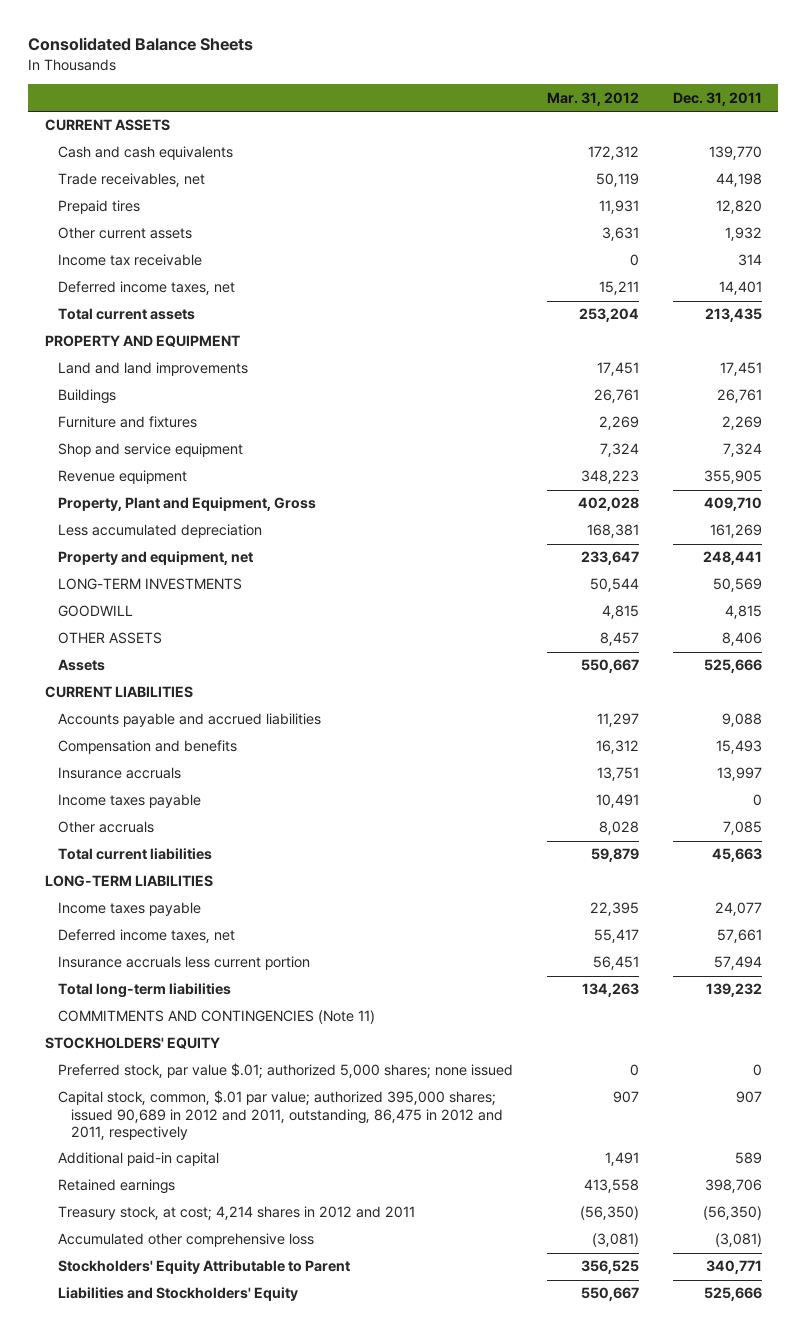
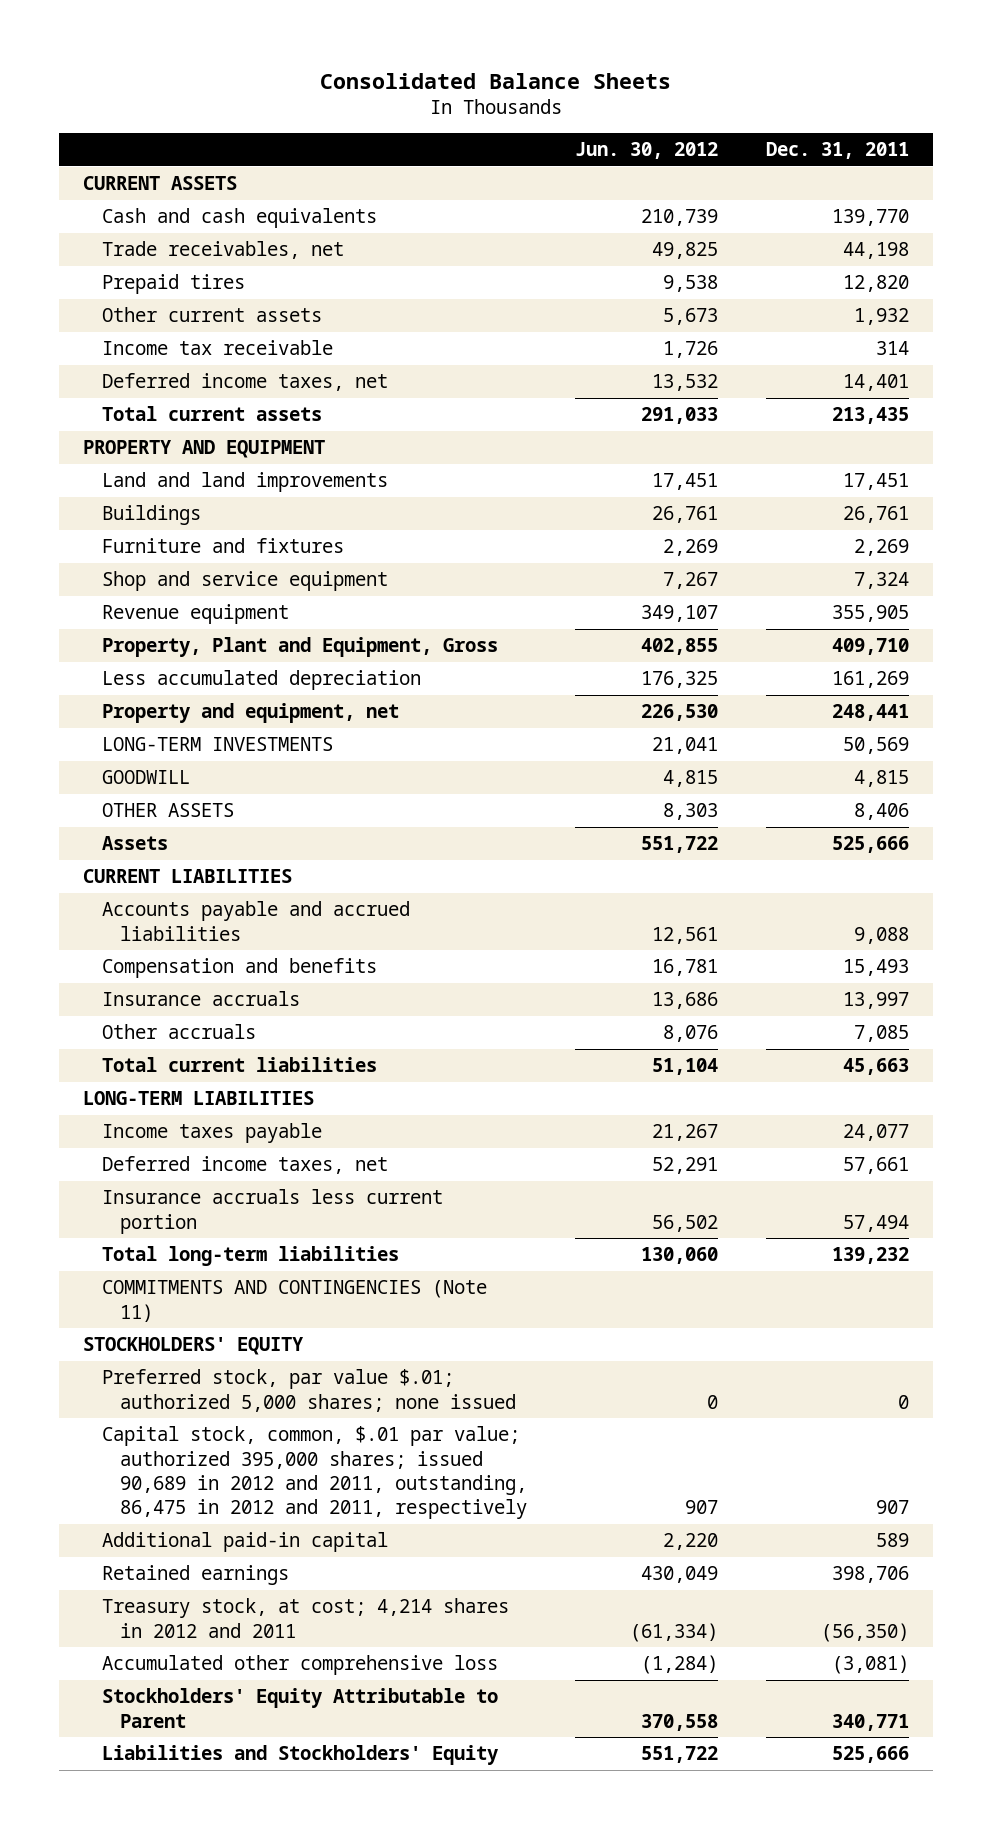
[546,91,639,106] Mar. 31, 2012 -> none
none -> [575,142,719,160] Jun. 30, 2012
[57,794,201,809] Income taxes payable -> none

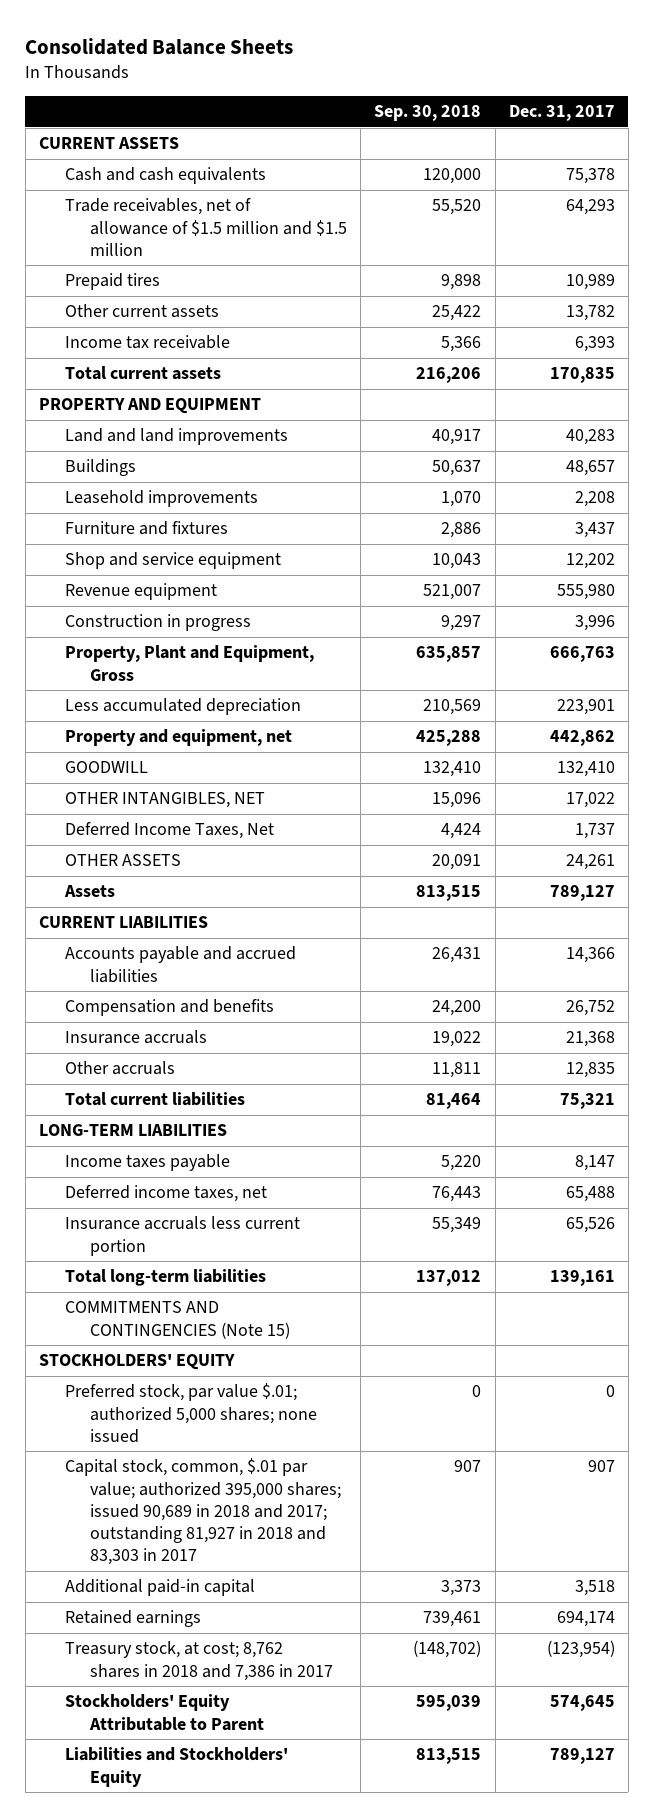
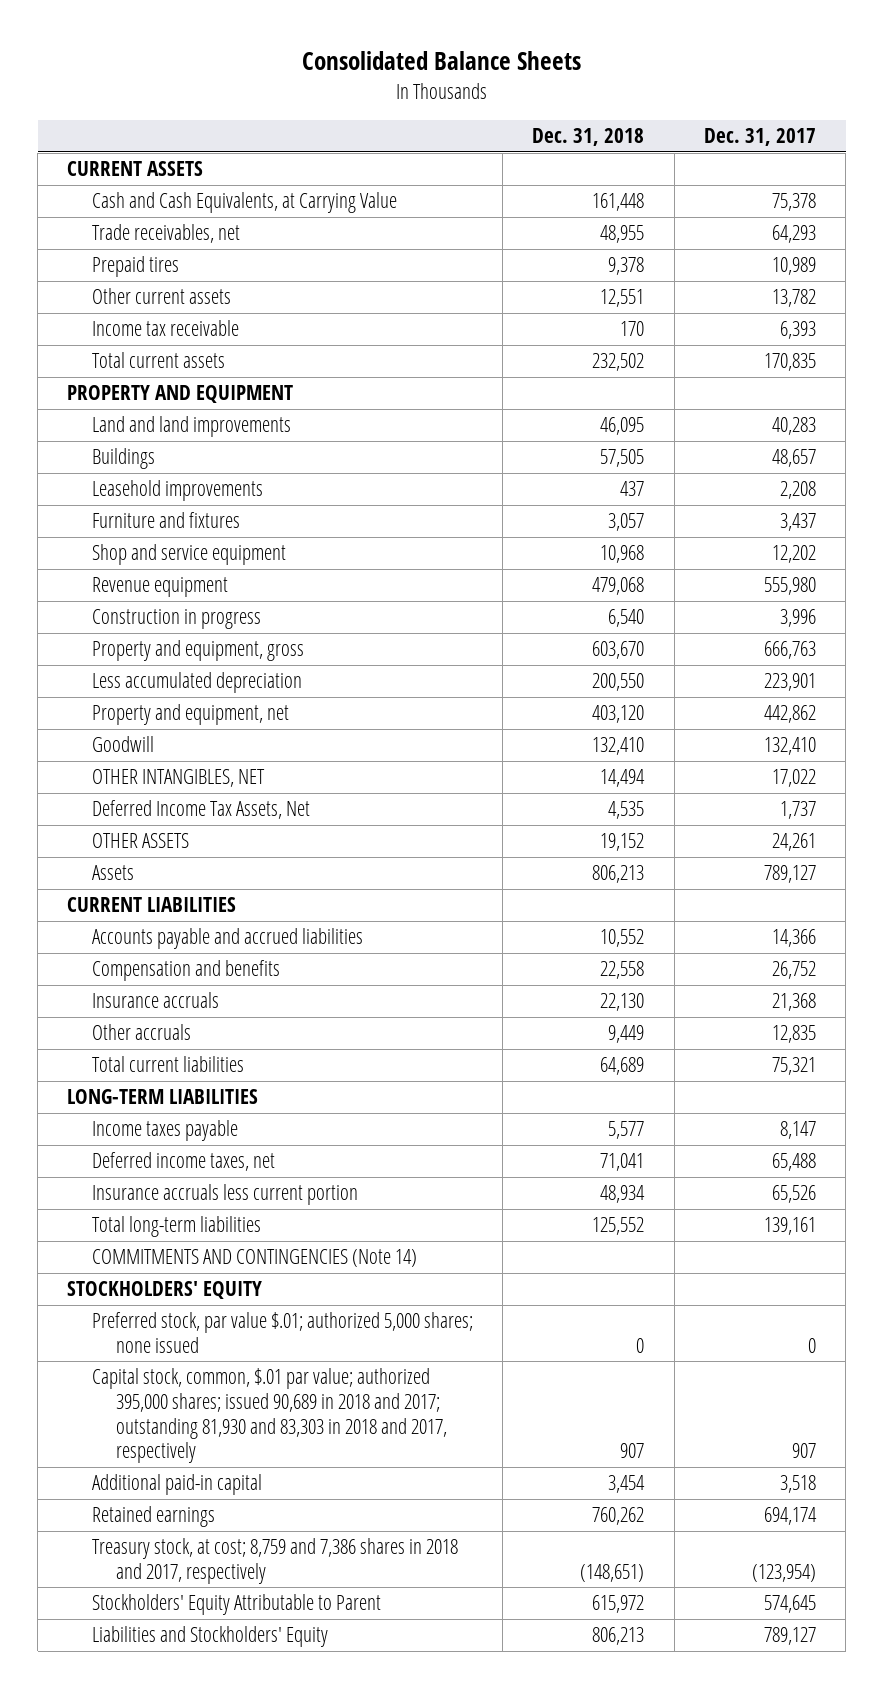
[374,105,482,122] Sep. 30, 2018 -> none
none -> [532,128,645,147] Dec. 31, 2018
[64,167,266,185] Cash and cash equivalents -> [91,192,397,214] Cash and Cash Equivalents, at Carrying Value
[64,198,348,256] Trade receivables, net of allowance of $1.5 million and $1.5 million -> [91,224,240,244] Trade receivables, net
[64,645,314,681] Property, Plant and Equipment, Gross -> [91,640,304,662] Property and equipment, gross
[64,761,148,774] GOODWILL -> [91,736,154,753] Goodwill
[64,822,274,840] Deferred Income Taxes, Net -> [91,800,310,820] Deferred Income Tax Assets, Net
[64,1301,291,1339] COMMITMENTS AND CONTINGENCIES (Note 15) -> [91,1249,417,1268] COMMITMENTS AND CONTINGENCIES (Note 14)
[64,1458,342,1566] Capital stock, common, $.01 par value; authorized 395,000 shares; issued 90,689 in 2018 and 2017; outstanding 81,927 in 2018 and 83,303 in 2017 -> [91,1368,448,1464] Capital stock, common, $.01 par value; authorized 395,000 shares; issued 90,689 in 2018 and 2017; outstanding 81,930 and 83,303 in 2018 and 2017, respectively
[64,1641,334,1681] Treasury stock, at cost; 8,762 shares in 2018 and 7,386 in 2017 -> [91,1538,458,1584] Treasury stock, at cost; 8,759 and 7,386 shares in 2018 and 2017, respectively

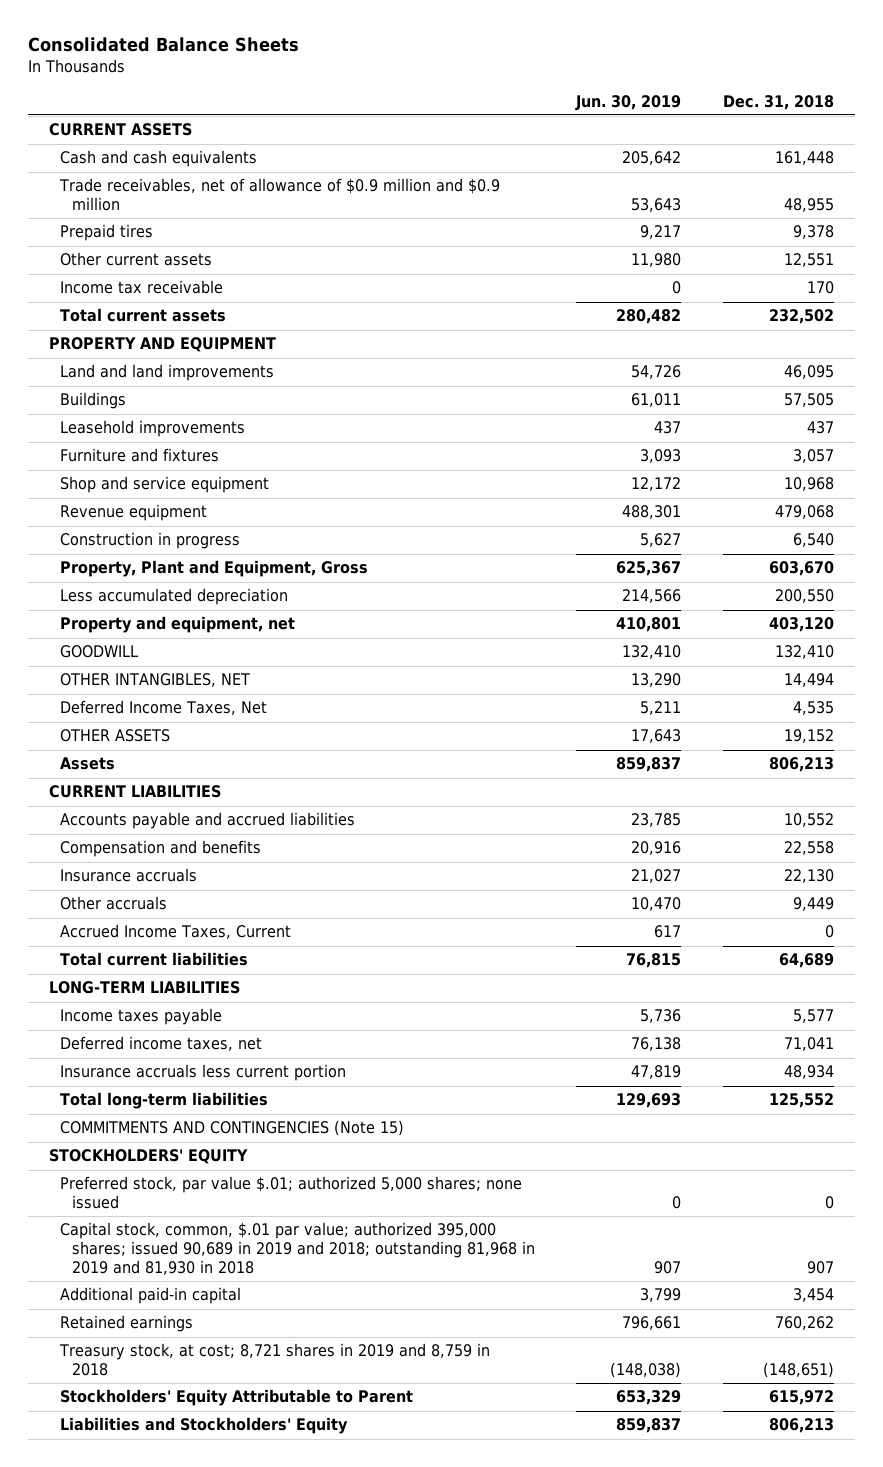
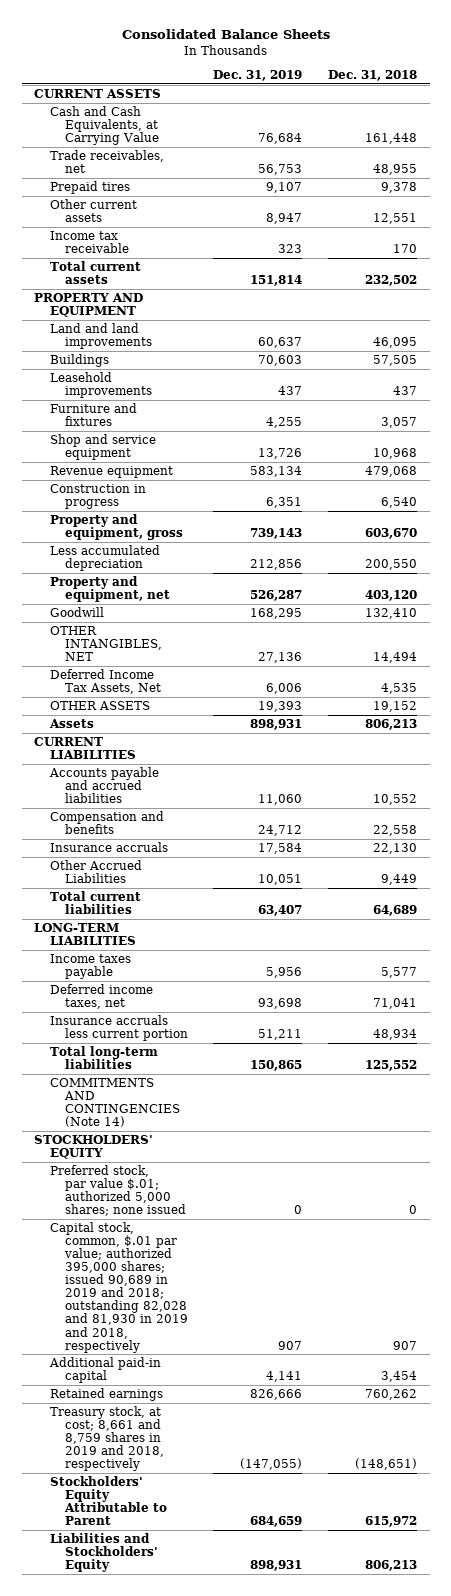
[575,94,682,111] Jun. 30, 2019 -> none
none -> [213,69,303,81] Dec. 31, 2019
[60,150,258,168] Cash and cash equivalents -> [49,105,159,146] Cash and Cash Equivalents, at Carrying Value
[59,178,501,212] Trade receivables, net of allowance of $0.9 million and $0.9 million -> [49,149,164,174] Trade receivables, net
[60,560,369,578] Property, Plant and Equipment, Gross -> [49,513,183,541] Property and equipment, gross
[60,645,139,659] GOODWILL -> [49,606,104,617] Goodwill
[60,700,268,716] Deferred Income Taxes, Net -> [49,668,161,695] Deferred Income Tax Assets, Net
[60,924,292,940] Accrued Income Taxes, Current -> none
[60,896,168,911] Other accruals -> [49,859,142,884] Other Accrued Liabilities
[60,1120,405,1137] COMMITMENTS AND CONTINGENCIES (Note 15) -> [49,1077,180,1128] COMMITMENTS AND CONTINGENCIES (Note 14)
[60,1222,535,1275] Capital stock, common, $.01 par value; authorized 395,000 shares; issued 90,689 in 2019 and 2018; outstanding 81,968 in 2019 and 81,930 in 2018 -> [49,1221,188,1353] Capital stock, common, $.01 par value; authorized 395,000 shares; issued 90,689 in 2019 and 2018; outstanding 82,028 and 81,930 in 2019 and 2018, respectively
[59,1343,491,1377] Treasury stock, at cost; 8,721 shares in 2019 and 8,759 in 2018 -> [49,1405,164,1472] Treasury stock, at cost; 8,661 and 8,759 shares in 2019 and 2018, respectively

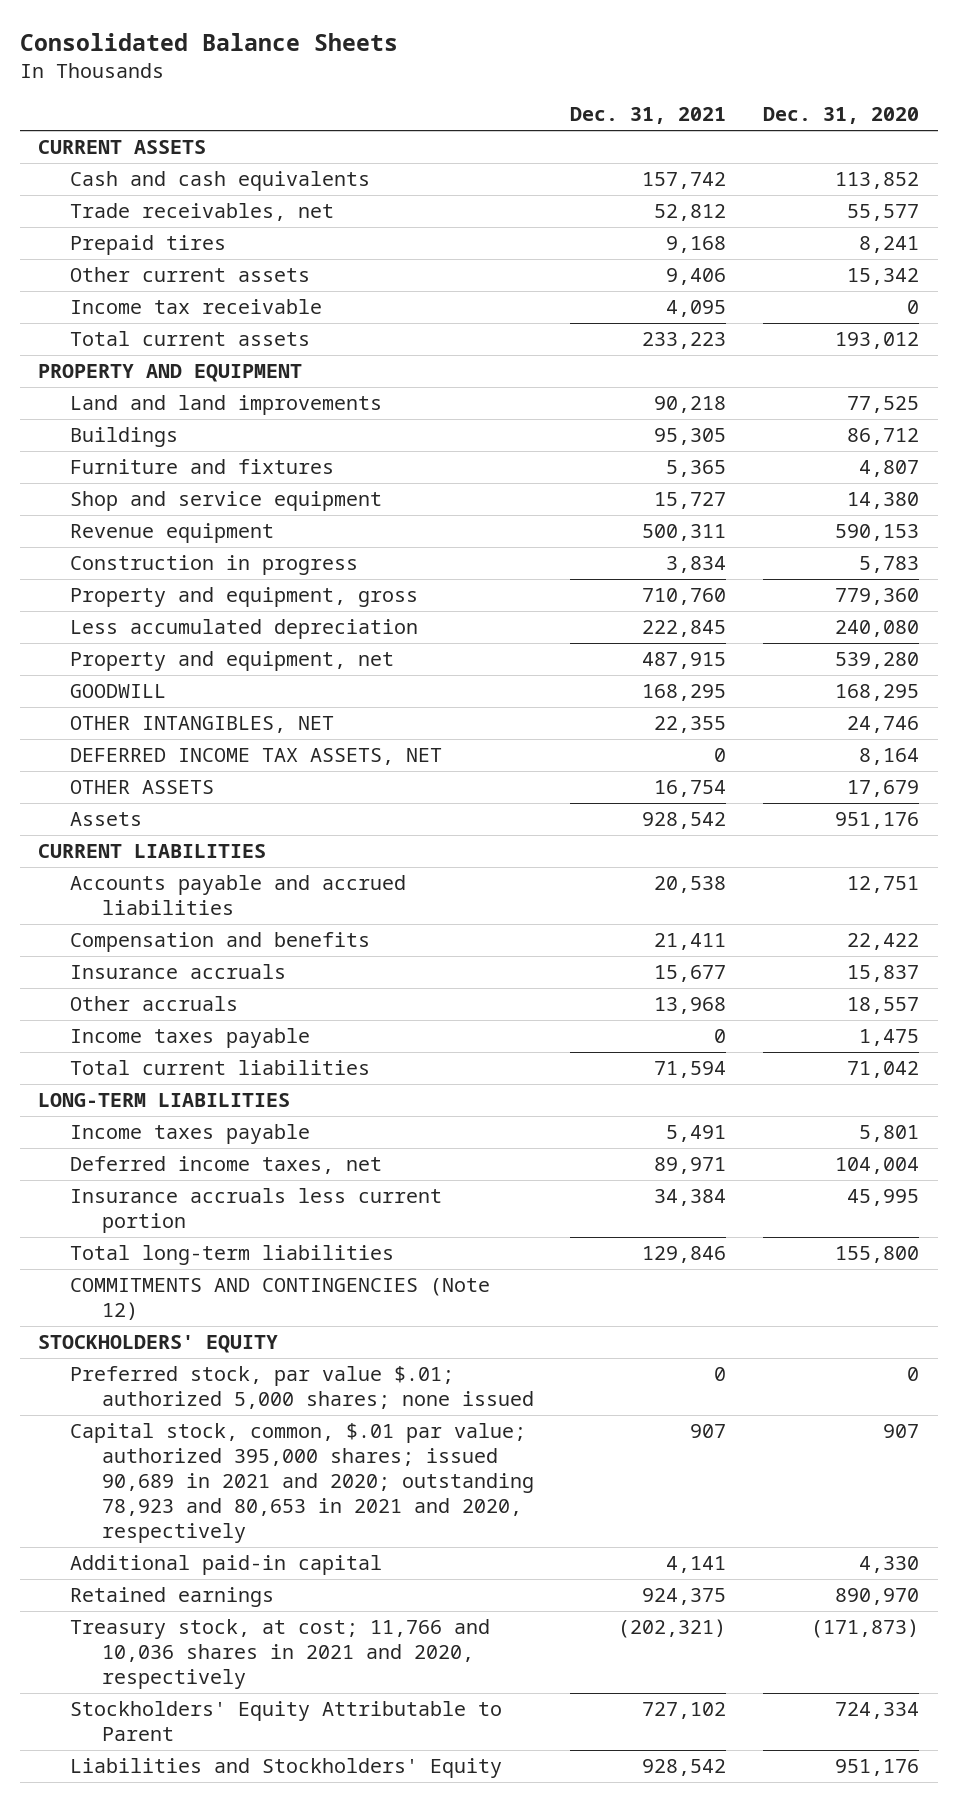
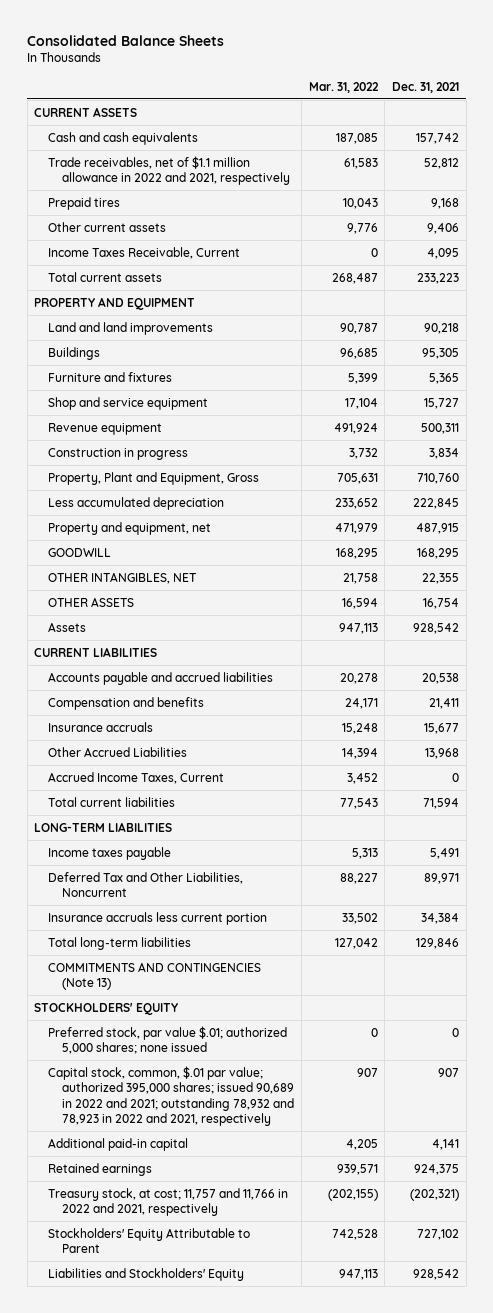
[763,107,920,125] Dec. 31, 2020 -> none
none -> [308,81,379,93] Mar. 31, 2022
[69,203,334,222] Trade receivables, net -> [48,155,291,186] Trade receivables, net of $1.1 million allowance in 2022 and 2021, respectively
[69,299,322,315] Income tax receivable -> [48,246,241,259] Income Taxes Receivable, Current
[69,587,418,608] Property and equipment, gross -> [48,471,260,485] Property, Plant and Equipment, Gross
[69,748,442,766] DEFERRED INCOME TAX ASSETS, NET -> none
[69,996,238,1012] Other accruals -> [48,746,188,757] Other Accrued Liabilities
[69,1028,310,1049] Income taxes payable -> [48,771,225,784] Accrued Income Taxes, Current
[69,1156,382,1175] Deferred income taxes, net -> [48,871,244,898] Deferred Tax and Other Liabilities, Noncurrent
[69,1278,490,1321] COMMITMENTS AND CONTINGENCIES (Note 12) -> [48,961,262,991] COMMITMENTS AND CONTINGENCIES (Note 13)
[69,1423,534,1543] Capital stock, common, $.01 par value; authorized 395,000 shares; issued 90,689 in 2021 and 2020; outstanding 78,923 and 80,653 in 2021 and 2020, respectively -> [48,1065,295,1127] Capital stock, common, $.01 par value; authorized 395,000 shares; issued 90,689 in 2022 and 2021; outstanding 78,932 and 78,923 in 2022 and 2021, respectively
[69,1619,490,1690] Treasury stock, at cost; 11,766 and 10,036 shares in 2021 and 2020, respectively -> [48,1187,289,1217] Treasury stock, at cost; 11,757 and 11,766 in 2022 and 2021, respectively

